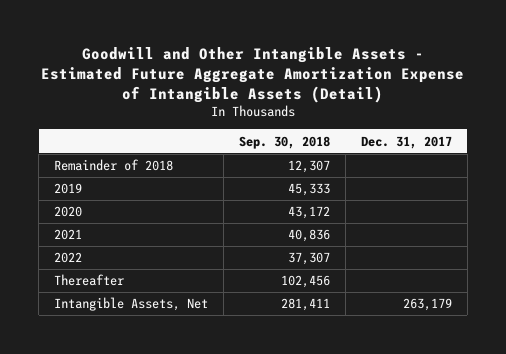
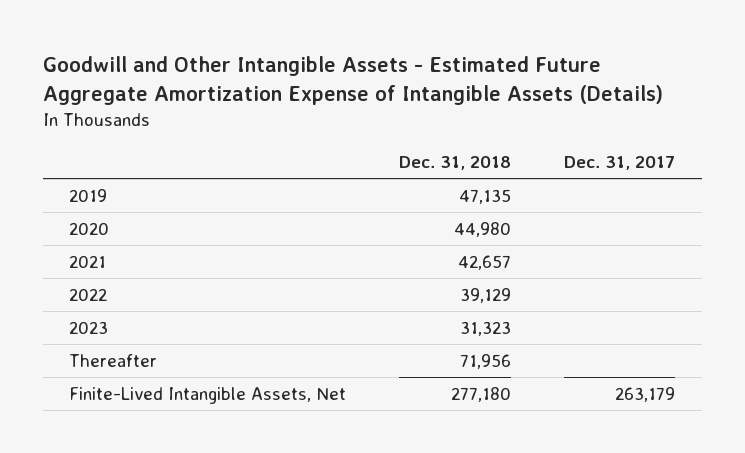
[40,46,464,103] Goodwill and Other Intangible Assets - Estimated Future Aggregate Amortization Expense of Intangible Assets (Detail) -> [42,55,663,105] Goodwill and Other Intangible Assets - Estimated Future Aggregate Amortization Expense of Intangible Assets (Details)
[238,135,330,149] Sep. 30, 2018 -> none
none -> [399,155,512,170] Dec. 31, 2018
[53,159,173,172] Remainder of 2018 -> none
none -> [69,320,109,334] 2023
[53,297,208,312] Intangible Assets, Net -> [69,386,347,404] Finite-Lived Intangible Assets, Net

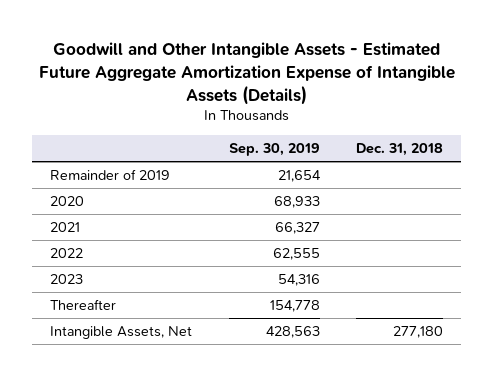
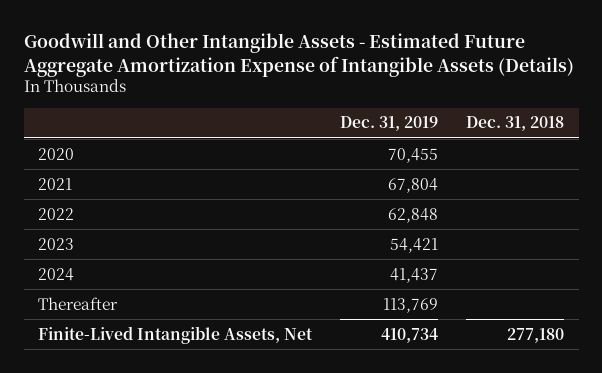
[228,143,320,157] Sep. 30, 2019 -> none
none -> [340,116,439,132] Dec. 31, 2019
[50,169,171,181] Remainder of 2019 -> none
none -> [37,267,74,281] 2024
[50,326,193,340] Intangible Assets, Net -> [37,325,313,344] Finite-Lived Intangible Assets, Net

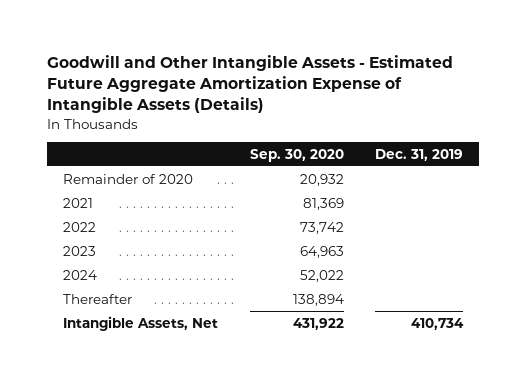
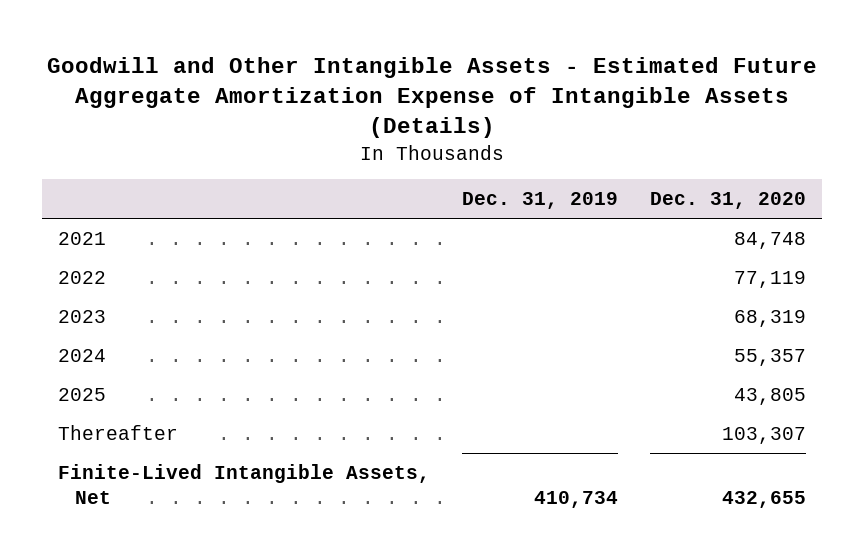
[249,148,344,162] Sep. 30, 2020 -> none
none -> [650,192,807,210] Dec. 31, 2020
[62,173,193,184] Remainder of 2020 -> none
none -> [58,387,107,401] 2025
[62,315,218,331] Intangible Assets, Net -> [58,463,431,505] Finite-Lived Intangible Assets, Net

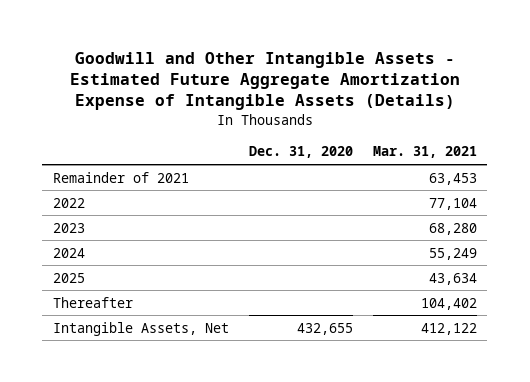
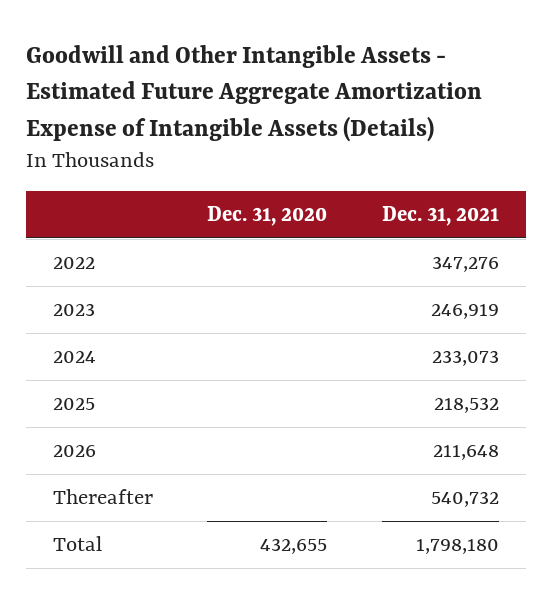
[373,146,478,159] Mar. 31, 2021 -> none
none -> [381,205,499,226] Dec. 31, 2021
[52,171,189,183] Remainder of 2021 -> none
none -> [53,445,97,458] 2026
[52,321,229,336] Intangible Assets, Net -> [53,536,103,552] Total

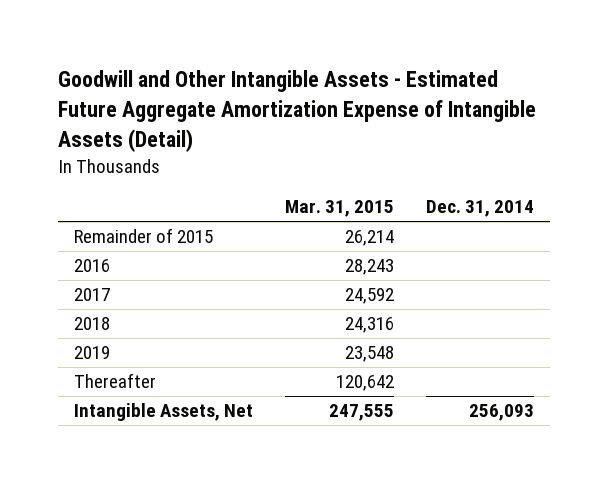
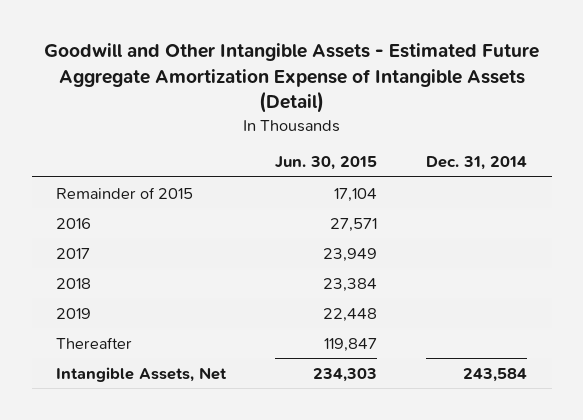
[284,200,394,218] Mar. 31, 2015 -> none
none -> [275,156,378,171] Jun. 30, 2015
[468,404,534,422] 256,093 -> [463,367,528,382] 243,584

